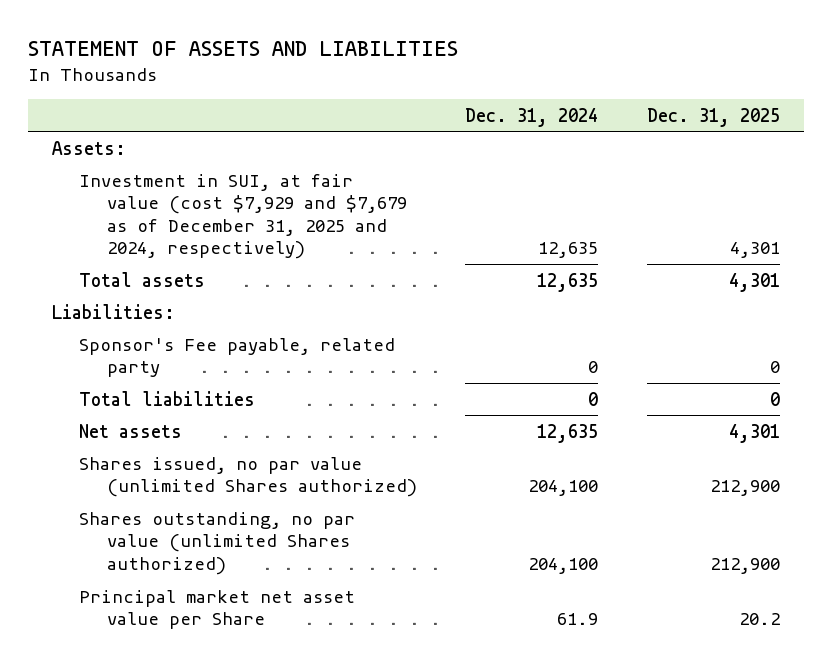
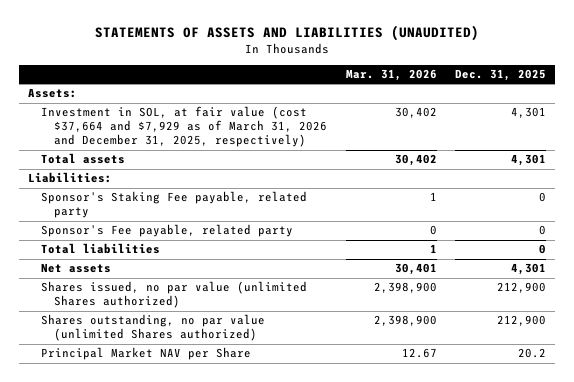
[27,41,458,57] STATEMENT OF ASSETS AND LIABILITIES -> [95,25,480,42] STATEMENTS OF ASSETS AND LIABILITIES (UNAUDITED)
[465,107,599,127] Dec. 31, 2024 -> none
none -> [345,69,437,82] Mar. 31, 2026
[79,173,407,260] Investment in SUI, at fair value (cost $7,929 and $7,679 as of December 31, 2025 and 2024, respectively) -> [41,106,328,148] Investment in SOL, at fair value (cost $37,664 and $7,929 as of March 31, 2026 and December 31, 2025, respectively)
none -> [41,191,308,219] Sponsor's Staking Fee payable, related party
[79,589,356,630] Principal market net asset value per Share -> [41,347,252,361] Principal Market NAV per Share

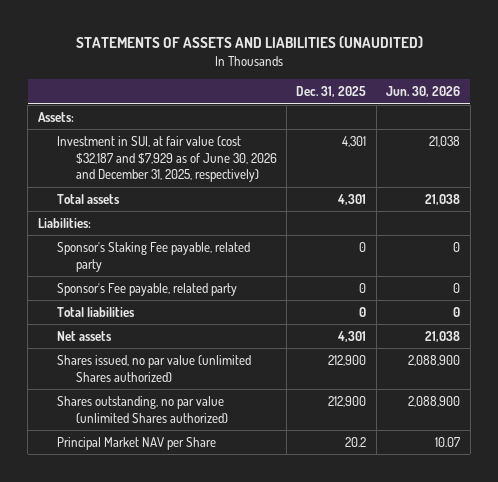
[345,69,437,82] Mar. 31, 2026 -> none
none -> [386,86,461,98] Jun. 30, 2026
[41,106,328,148] Investment in SOL, at fair value (cost $37,664 and $7,929 as of March 31, 2026 and December 31, 2025, respectively) -> [56,136,277,183] Investment in SUI, at fair value (cost $32,187 and $7,929 as of June 30, 2026 and December 31, 2025, respectively)

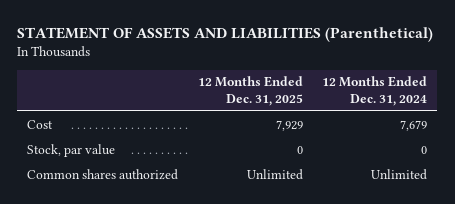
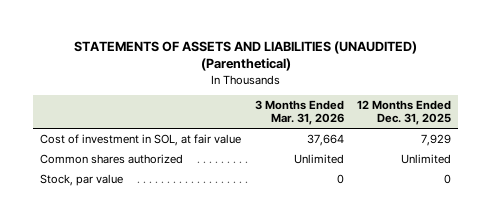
[17,27,434,43] STATEMENT OF ASSETS AND LIABILITIES (Parenthetical) -> [73,40,417,72] STATEMENTS OF ASSETS AND LIABILITIES (UNAUDITED) (Parenthetical)
[322,76,428,106] 12 Months Ended Dec. 31, 2024 -> none
none -> [254,100,344,126] 3 Months Ended Mar. 31, 2026
[27,119,54,129] Cost -> [39,133,241,146] Cost of investment in SOL, at fair value
[27,143,116,157] Stock, par value -> [39,173,123,186] Stock, par value

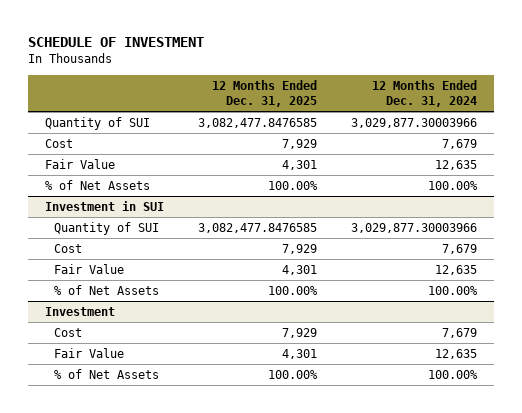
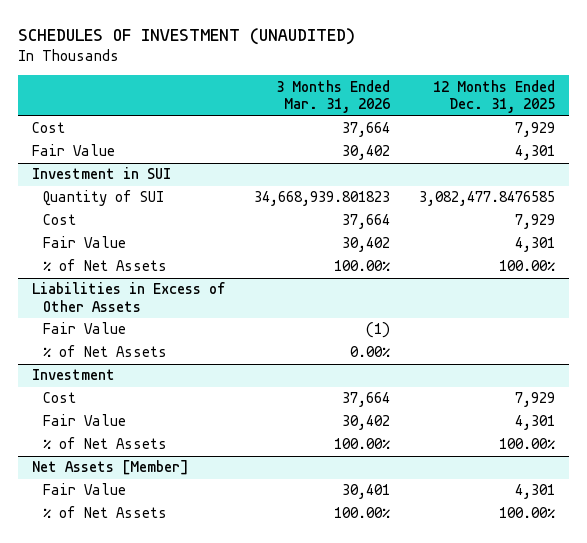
[27,36,204,47] SCHEDULE OF INVESTMENT -> [17,27,355,45] SCHEDULES OF INVESTMENT (UNAUDITED)
[371,80,477,108] 12 Months Ended Dec. 31, 2024 -> none
none -> [276,79,391,114] 3 Months Ended Mar. 31, 2026
[44,117,150,131] Quantity of SUI -> none
[44,180,150,191] % of Net Assets -> none
none -> [32,282,226,313] Liabilities in Excess of Other Assets
none -> [42,322,126,335] Fair Value
none -> [42,345,167,358] % of Net Assets
none -> [32,460,190,476] Net Assets [Member]
none -> [42,483,126,496] Fair Value
none -> [42,506,167,519] % of Net Assets

